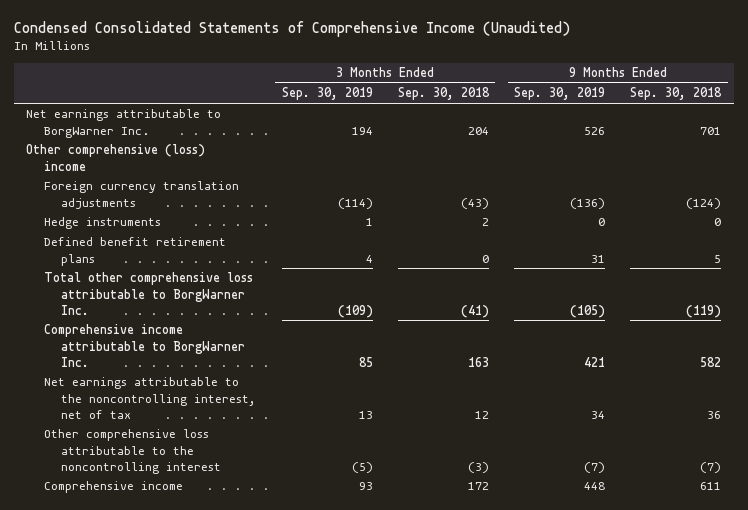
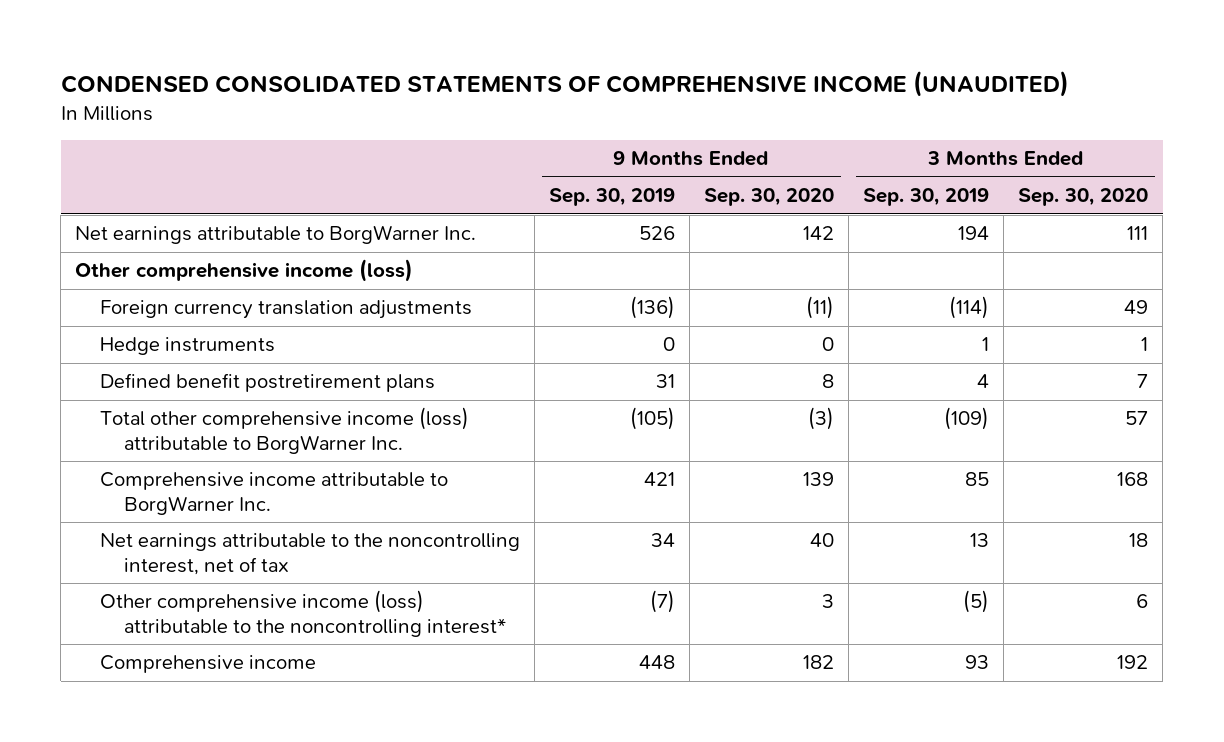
[13,21,570,38] Condensed Consolidated Statements of Comprehensive Income (Unaudited) -> [60,71,1069,98] CONDENSED CONSOLIDATED STATEMENTS OF COMPREHENSIVE INCOME (UNAUDITED)
[397,87,490,101] Sep. 30, 2018 -> none
[630,87,723,101] Sep. 30, 2018 -> none
none -> [703,188,834,207] Sep. 30, 2020
none -> [1018,188,1149,207] Sep. 30, 2020
[26,144,206,171] Other comprehensive (loss) income -> [75,259,414,283] Other comprehensive income (loss)
[43,237,226,266] Defined benefit retirement plans -> [99,373,435,393] Defined benefit postretirement plans
[43,272,253,315] Total other comprehensive loss attributable to BorgWarner Inc. -> [99,407,469,454] Total other comprehensive income (loss) attributable to BorgWarner Inc.
[43,429,222,474] Other comprehensive loss attributable to the noncontrolling interest -> [99,590,507,637] Other comprehensive income (loss) attributable to the noncontrolling interest*

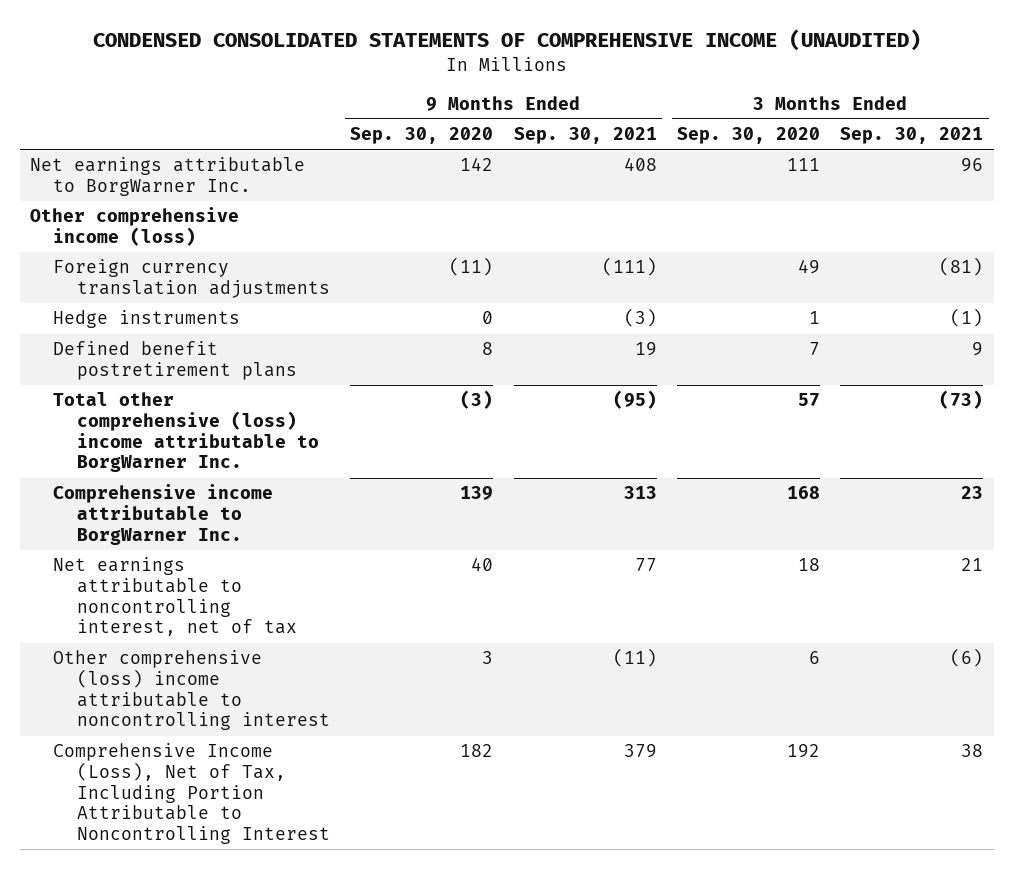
[548,188,675,207] Sep. 30, 2019 -> none
[863,188,990,207] Sep. 30, 2019 -> none
none -> [513,127,657,145] Sep. 30, 2021
none -> [840,127,984,145] Sep. 30, 2021
[99,407,469,454] Total other comprehensive income (loss) attributable to BorgWarner Inc. -> [53,392,319,473] Total other comprehensive (loss) income attributable to BorgWarner Inc.
[99,533,520,575] Net earnings attributable to the noncontrolling interest, net of tax -> [53,557,297,637] Net earnings attributable to noncontrolling interest, net of tax
[99,590,507,637] Other comprehensive income (loss) attributable to the noncontrolling interest* -> [53,650,330,731] Other comprehensive (loss) income attributable to noncontrolling interest
[99,655,316,674] Comprehensive income -> [53,743,330,845] Comprehensive Income (Loss), Net of Tax, Including Portion Attributable to Noncontrolling Interest

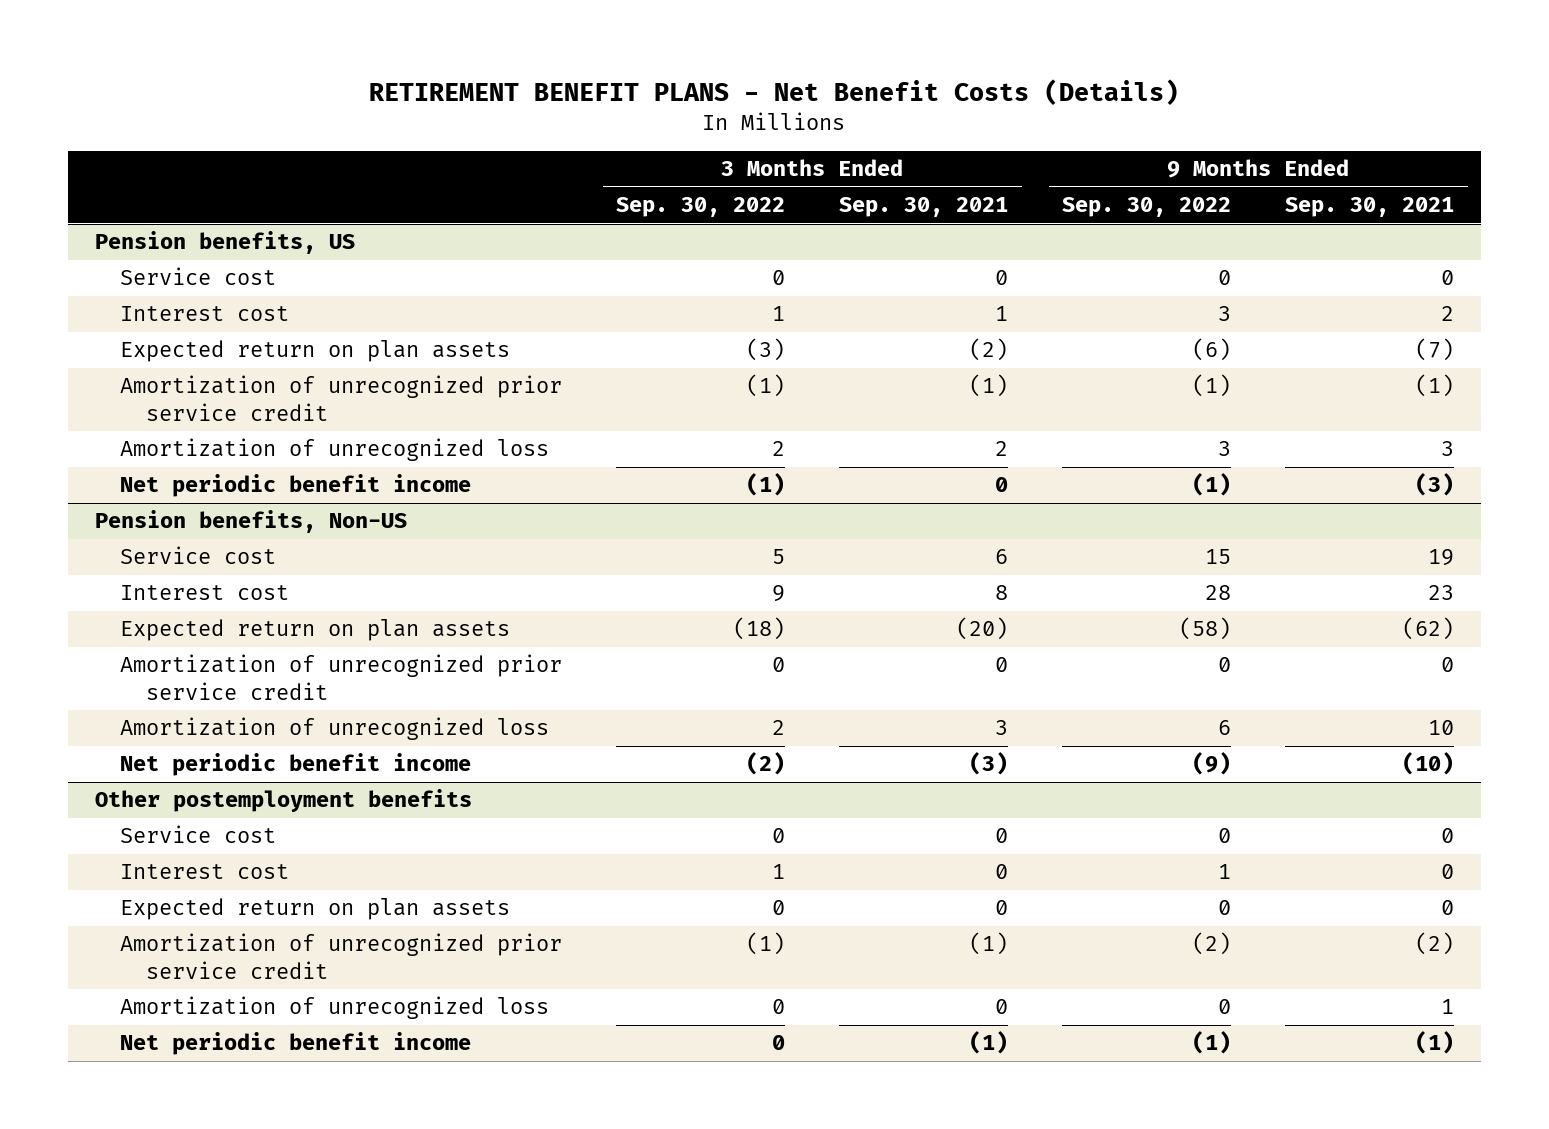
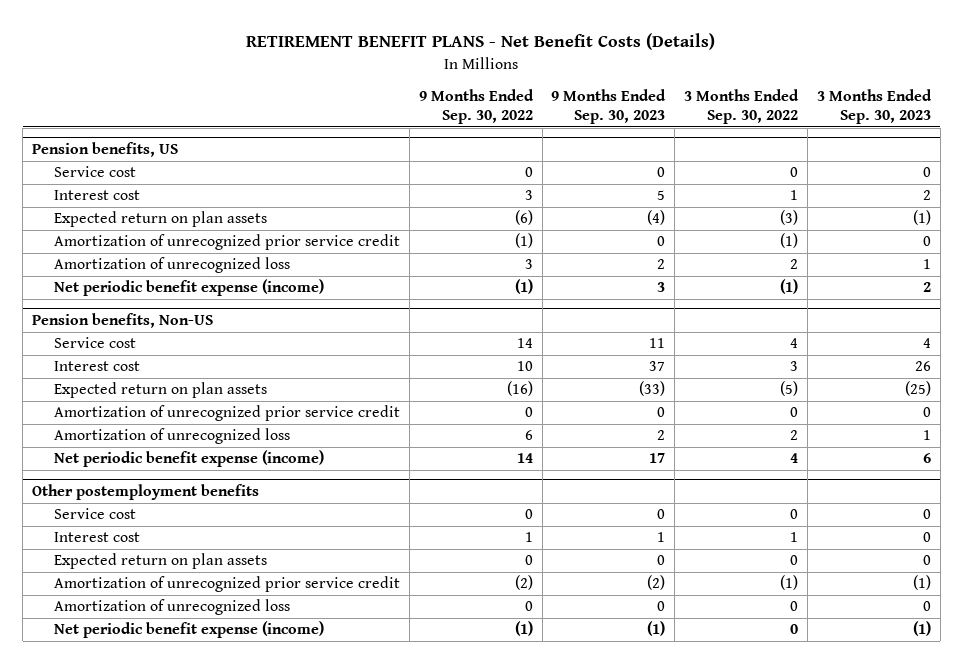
[839,197,1009,218] Sep. 30, 2021 -> none
[1285,197,1455,218] Sep. 30, 2021 -> none
none -> [551,89,667,124] 9 Months Ended Sep. 30, 2023
none -> [816,89,932,124] 3 Months Ended Sep. 30, 2023
[120,474,472,498] Net periodic benefit income -> [54,279,325,297] Net periodic benefit expense (income)
[772,549,786,565] 5 -> [790,338,799,349] 4
[1205,549,1232,565] 15 -> [516,338,533,349] 14
[772,585,786,603] 9 -> [790,361,799,372] 3
[1205,585,1232,601] 28 -> [516,361,533,372] 10
[733,617,786,641] (18) -> [780,381,799,397] (5)
[1179,617,1232,641] (58) -> [506,381,533,397] (16)
[120,753,472,777] Net periodic benefit income -> [54,450,325,468] Net periodic benefit expense (income)
[746,752,786,776] (2) -> [790,453,799,464] 4
[1192,752,1232,776] (9) -> [516,453,533,464] 14
[120,1032,472,1056] Net periodic benefit income -> [54,621,325,639] Net periodic benefit expense (income)

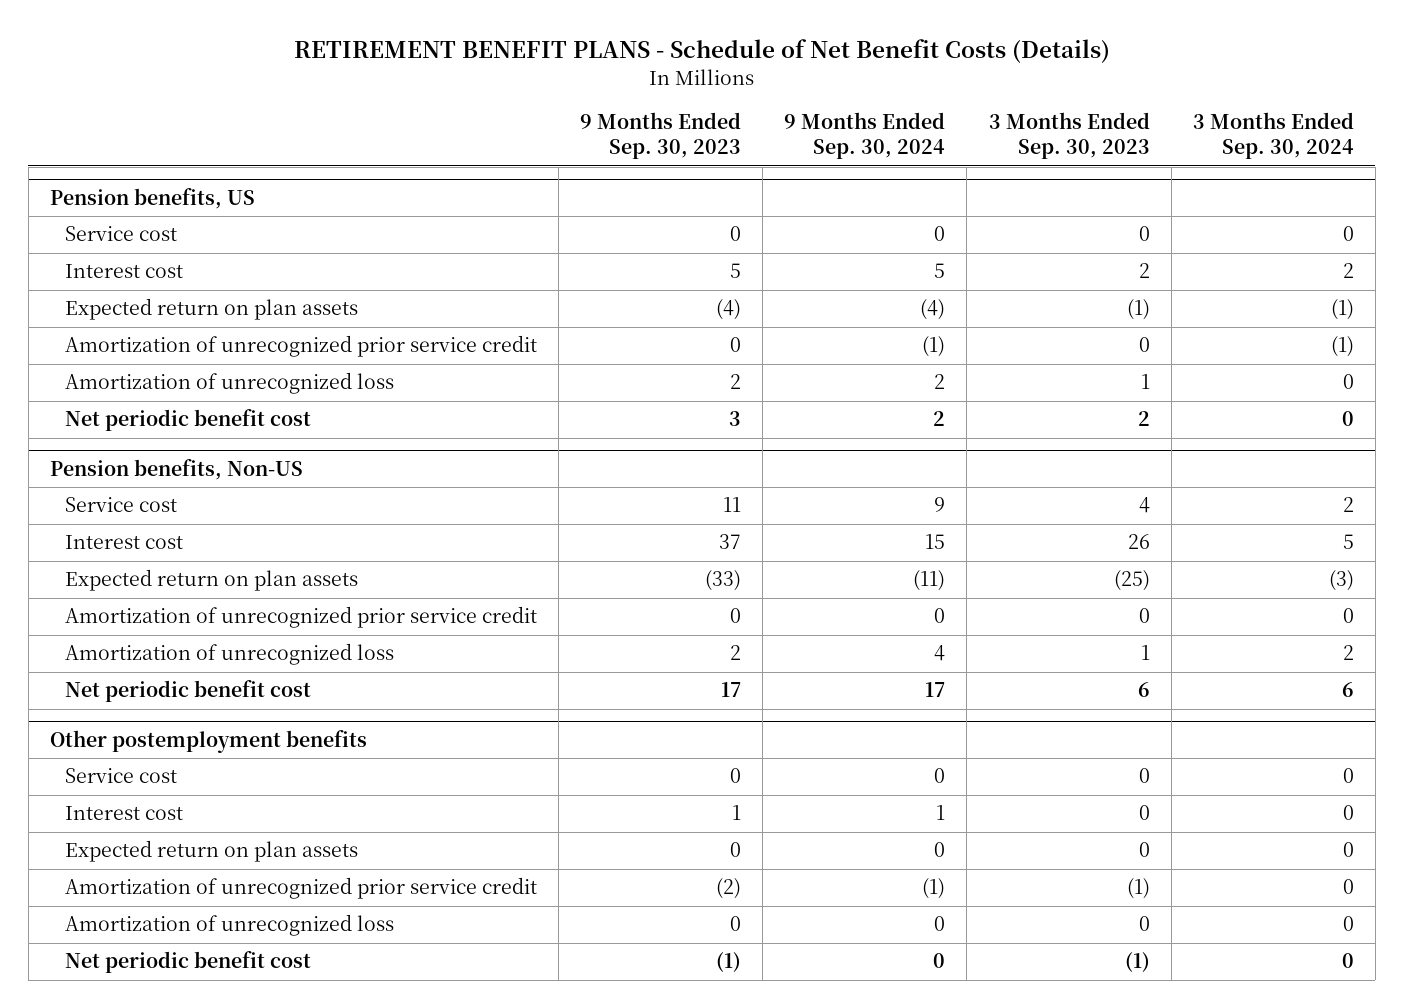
[246,33,716,51] RETIREMENT BENEFIT PLANS - Net Benefit Costs (Details) -> [293,39,1110,64] RETIREMENT BENEFIT PLANS - Schedule of Net Benefit Costs (Details)
[418,89,534,124] 9 Months Ended Sep. 30, 2022 -> none
[684,89,800,124] 3 Months Ended Sep. 30, 2022 -> none
none -> [784,112,946,160] 9 Months Ended Sep. 30, 2024
none -> [1192,112,1354,160] 3 Months Ended Sep. 30, 2024
[54,279,325,297] Net periodic benefit expense (income) -> [65,409,312,432] Net periodic benefit cost
[54,450,325,468] Net periodic benefit expense (income) -> [65,680,312,703] Net periodic benefit cost
[54,621,325,639] Net periodic benefit expense (income) -> [65,951,312,974] Net periodic benefit cost

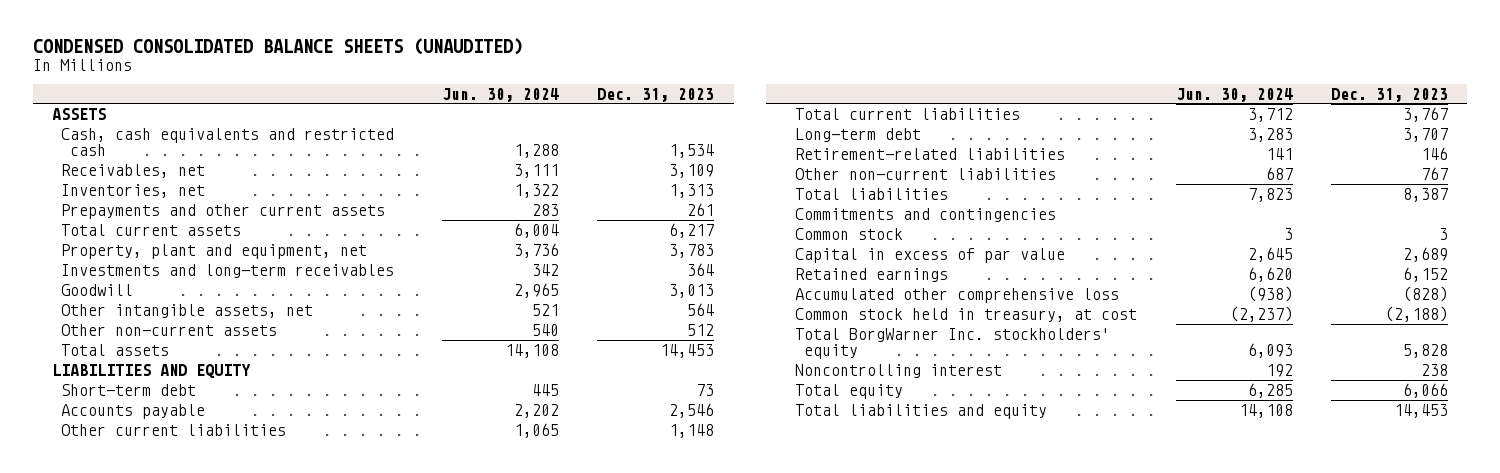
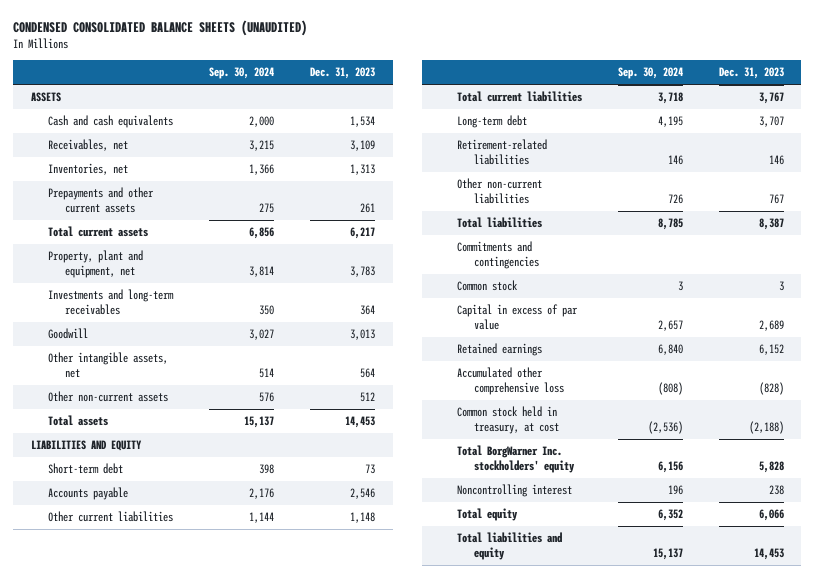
[441,87,559,102] Jun. 30, 2024 -> none
none -> [209,67,275,80] Sep. 30, 2024
[61,127,395,157] Cash, cash equivalents and restricted cash -> [48,115,174,129] Cash and cash equivalents

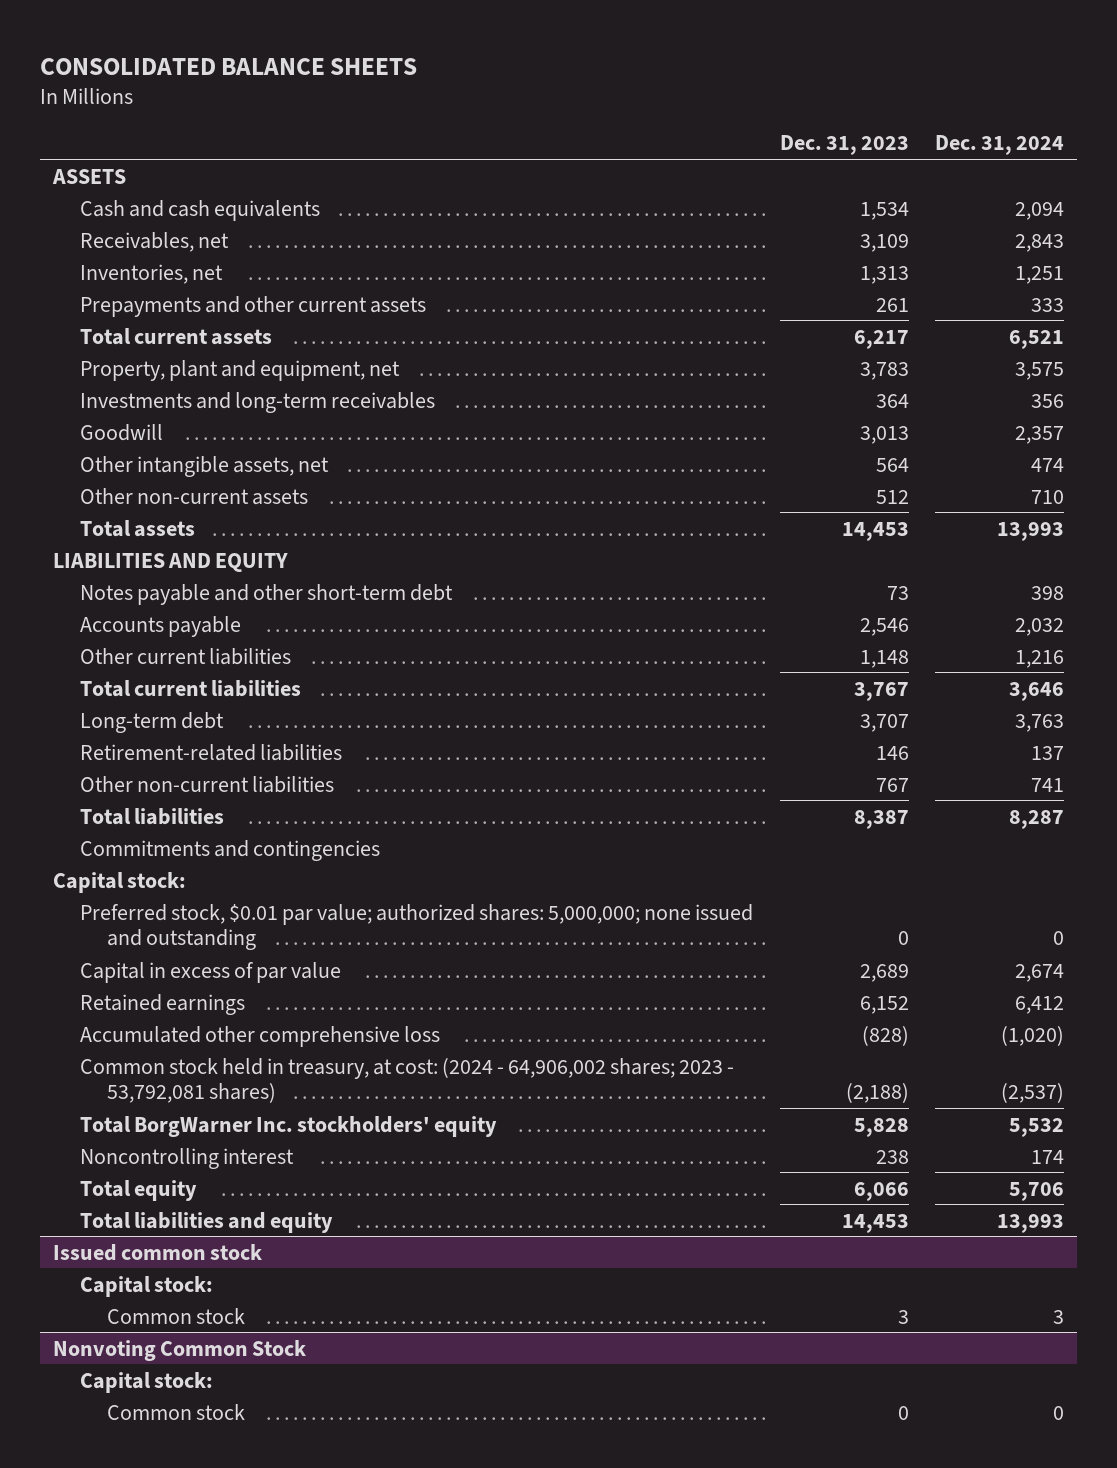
[13,19,308,36] CONDENSED CONSOLIDATED BALANCE SHEETS (UNAUDITED) -> [40,57,418,75] CONSOLIDATED BALANCE SHEETS
[209,67,275,80] Sep. 30, 2024 -> none
none -> [935,135,1065,156] Dec. 31, 2024
[48,463,124,475] Short-term debt -> [80,583,454,605] Notes payable and other short-term debt
[457,280,519,292] Common stock -> none
none -> [53,871,187,893] Capital stock:
none -> [80,903,754,951] Preferred stock, $0.01 par value; authorized shares: 5,000,000; none issued and outstanding
[457,406,560,435] Common stock held in treasury, at cost -> [80,1057,735,1104] Common stock held in treasury, at cost: (2024 - 64,906,002 shares; 2023 - 53,792,081 shares)
none -> [53,1243,263,1261] Issued common stock
none -> [80,1275,214,1297] Capital stock:
none -> [106,1307,245,1324] Common stock
none -> [53,1339,307,1361] Nonvoting Common Stock
none -> [80,1371,214,1393] Capital stock:
none -> [106,1403,245,1420] Common stock

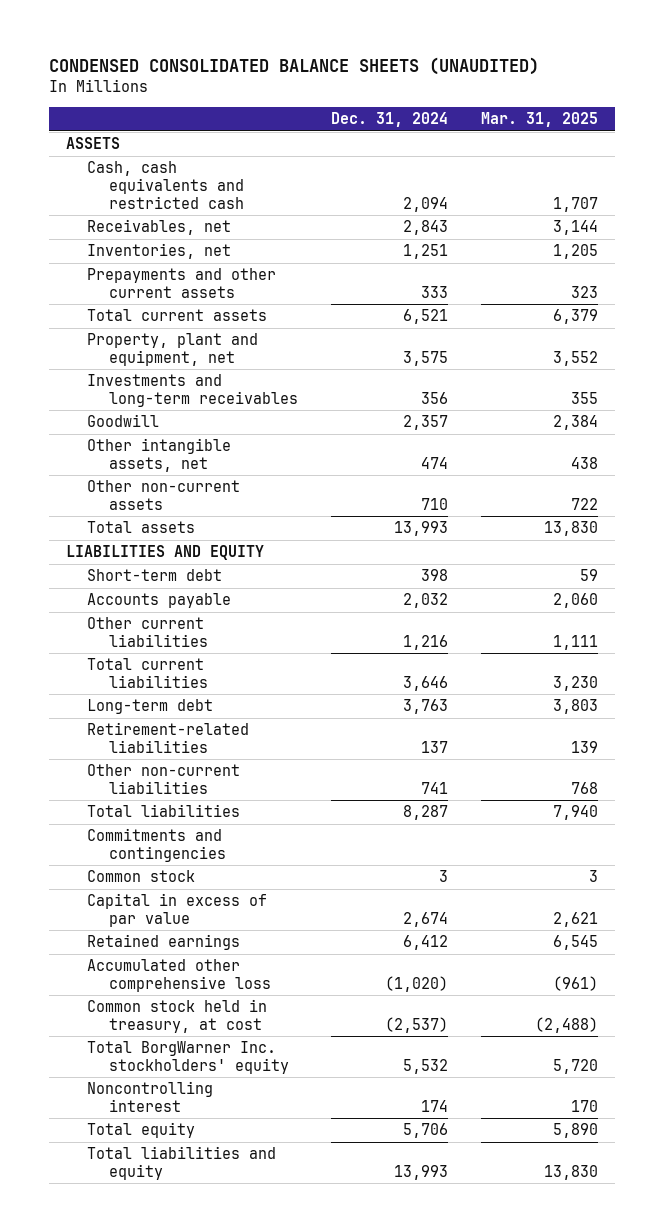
[40,57,418,75] CONSOLIDATED BALANCE SHEETS -> [48,56,539,75] CONDENSED CONSOLIDATED BALANCE SHEETS (UNAUDITED)
[779,135,909,156] Dec. 31, 2023 -> none
none -> [481,112,599,128] Mar. 31, 2025
[80,199,321,221] Cash and cash equivalents -> [87,161,245,209] Cash, cash equivalents and restricted cash
[80,583,454,605] Notes payable and other short-term debt -> [87,569,223,582] Short-term debt
[53,871,187,893] Capital stock: -> none
[80,903,754,951] Preferred stock, $0.01 par value; authorized shares: 5,000,000; none issued and outstanding -> none
none -> [87,870,196,883] Common stock
[80,1057,735,1104] Common stock held in treasury, at cost: (2024 - 64,906,002 shares; 2023 - 53,792,081 shares) -> [87,999,268,1033] Common stock held in treasury, at cost
[53,1243,263,1261] Issued common stock -> none
[80,1275,214,1297] Capital stock: -> none
[106,1307,245,1324] Common stock -> none
[53,1339,307,1361] Nonvoting Common Stock -> none
[80,1371,214,1393] Capital stock: -> none
[106,1403,245,1420] Common stock -> none

